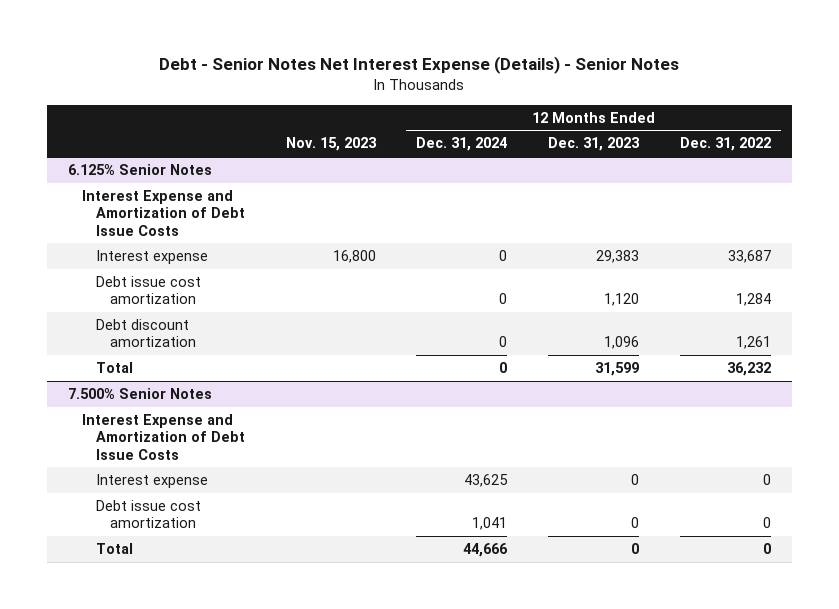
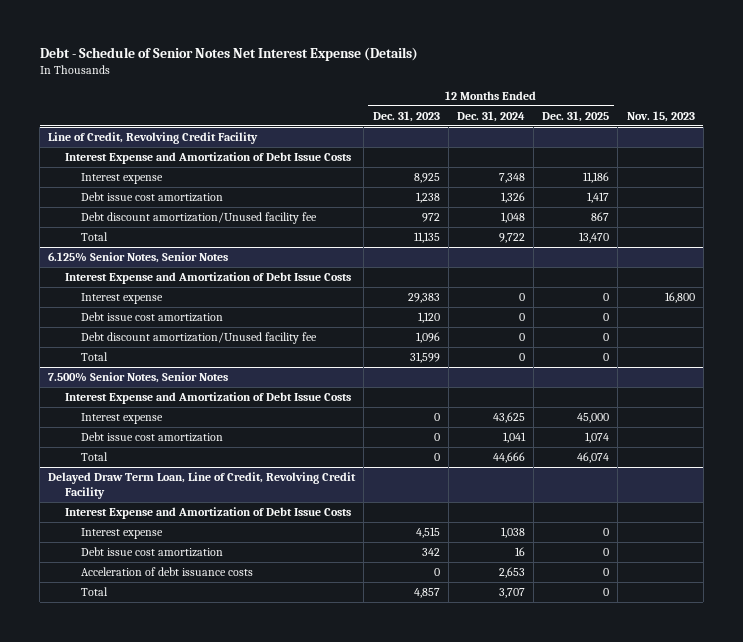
[159,56,680,75] Debt - Senior Notes Net Interest Expense (Details) - Senior Notes -> [39,47,418,62] Debt - Schedule of Senior Notes Net Interest Expense (Details)
[680,137,772,152] Dec. 31, 2022 -> none
none -> [542,110,610,122] Dec. 31, 2025
[67,164,212,176] 6.125% Senior Notes -> none
none -> [48,131,259,144] Line of Credit, Revolving Credit Facility
none -> [81,172,164,184] Interest expense
none -> [81,191,224,202] Debt issue cost amortization
none -> [81,211,318,224] Debt discount amortization/Unused facility fee
none -> [81,231,109,241] Total
none -> [48,251,229,263] 6.125% Senior Notes, Senior Notes
none -> [64,271,351,284] Interest Expense and Amortization of Debt Issue Costs
[95,319,196,348] Debt discount amortization -> [81,331,318,344] Debt discount amortization/Unused facility fee
[67,388,212,400] 7.500% Senior Notes -> [48,371,229,383] 7.500% Senior Notes, Senior Notes
none -> [48,471,357,499] Delayed Draw Term Loan, Line of Credit, Revolving Credit Facility
none -> [64,506,351,519] Interest Expense and Amortization of Debt Issue Costs
none -> [81,527,164,539] Interest expense
none -> [81,546,224,557] Debt issue cost amortization
none -> [81,566,254,576] Acceleration of debt issuance costs
none -> [81,586,109,596] Total

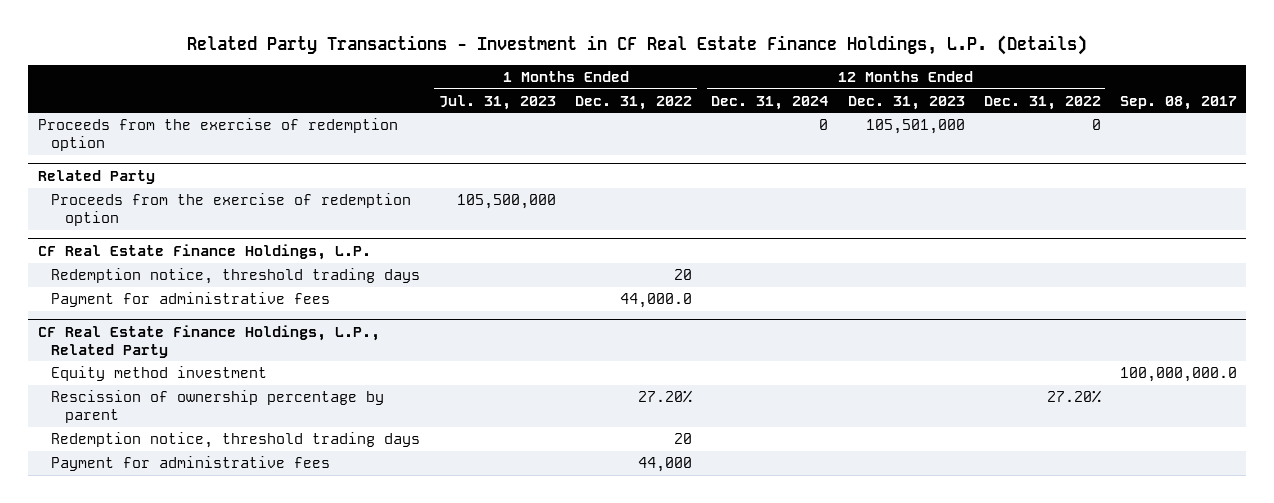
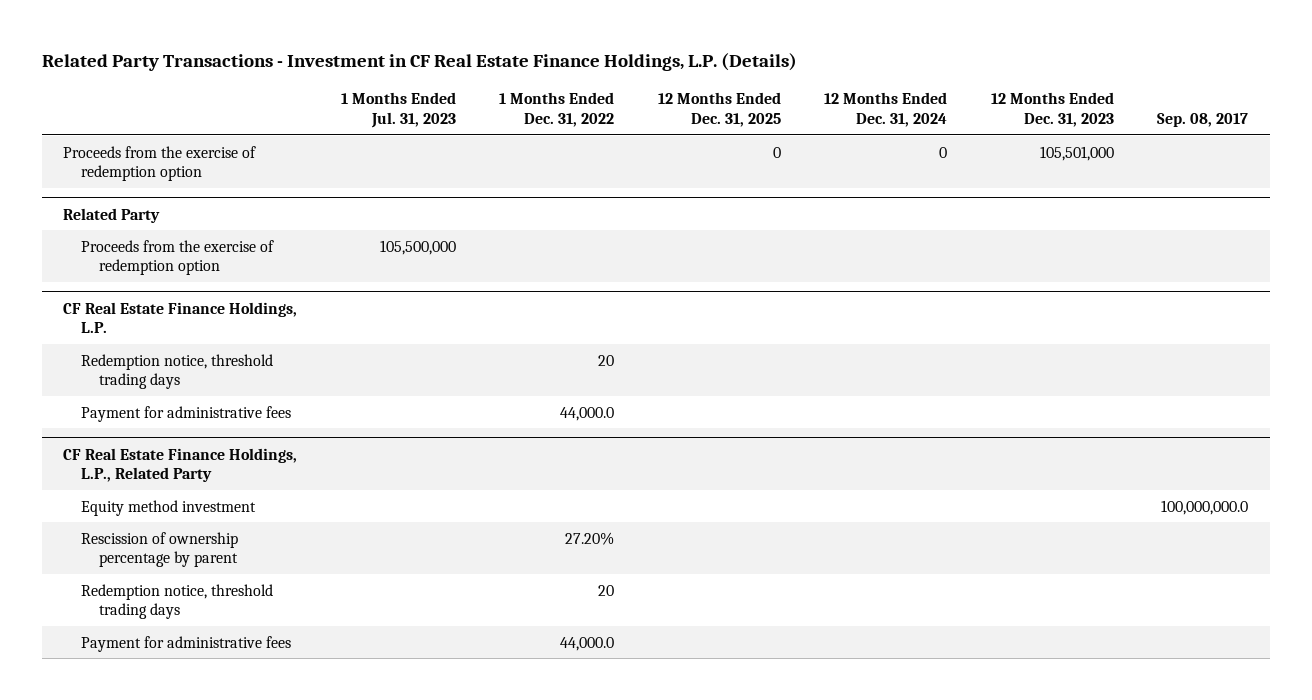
[983,95,1101,110] Dec. 31, 2022 -> none
none -> [657,92,781,127] 12 Months Ended Dec. 31, 2025
[638,456,693,472] 44,000 -> [560,636,615,651] 44,000.0

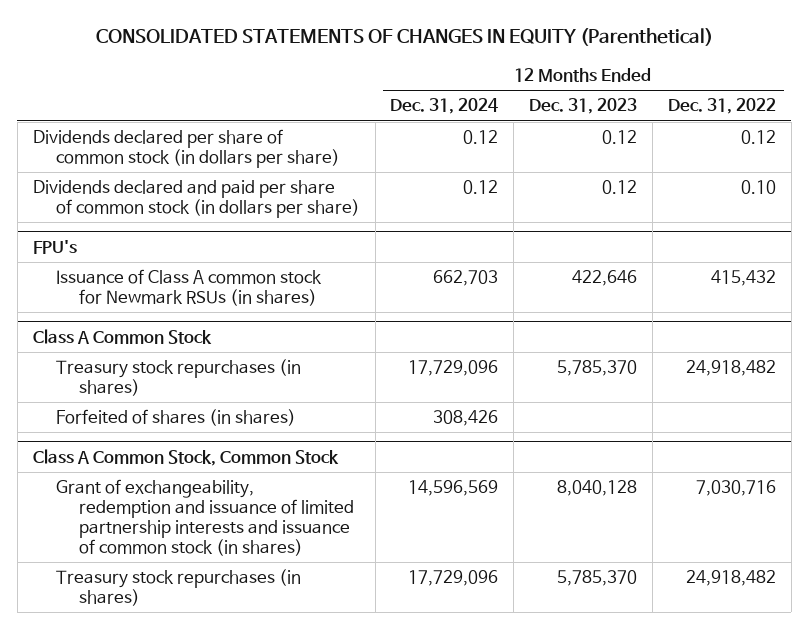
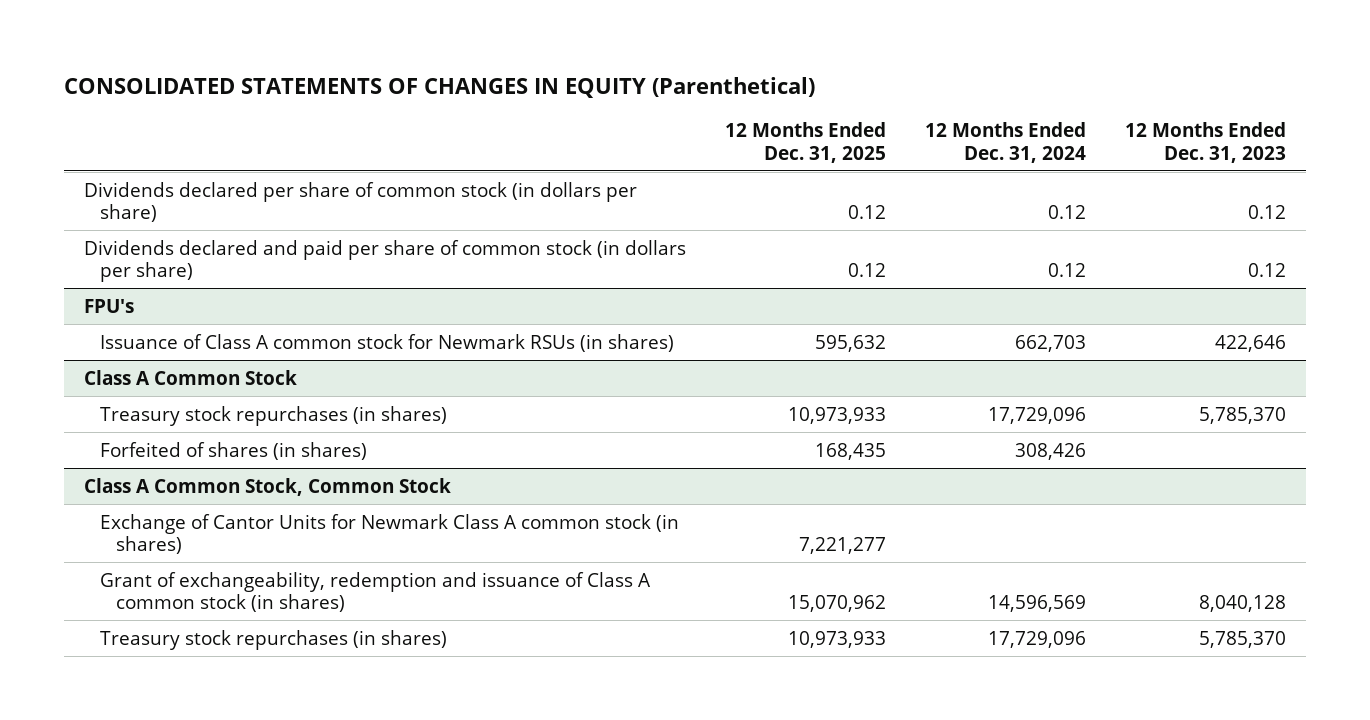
[667,98,776,115] Dec. 31, 2022 -> none
none -> [724,122,886,163] 12 Months Ended Dec. 31, 2025
none -> [100,513,680,555] Exchange of Cantor Units for Newmark Class A common stock (in shares)
[55,479,354,556] Grant of exchangeability, redemption and issuance of limited partnership interests and issuance of common stock (in shares) -> [100,571,652,613] Grant of exchangeability, redemption and issuance of Class A common stock (in shares)

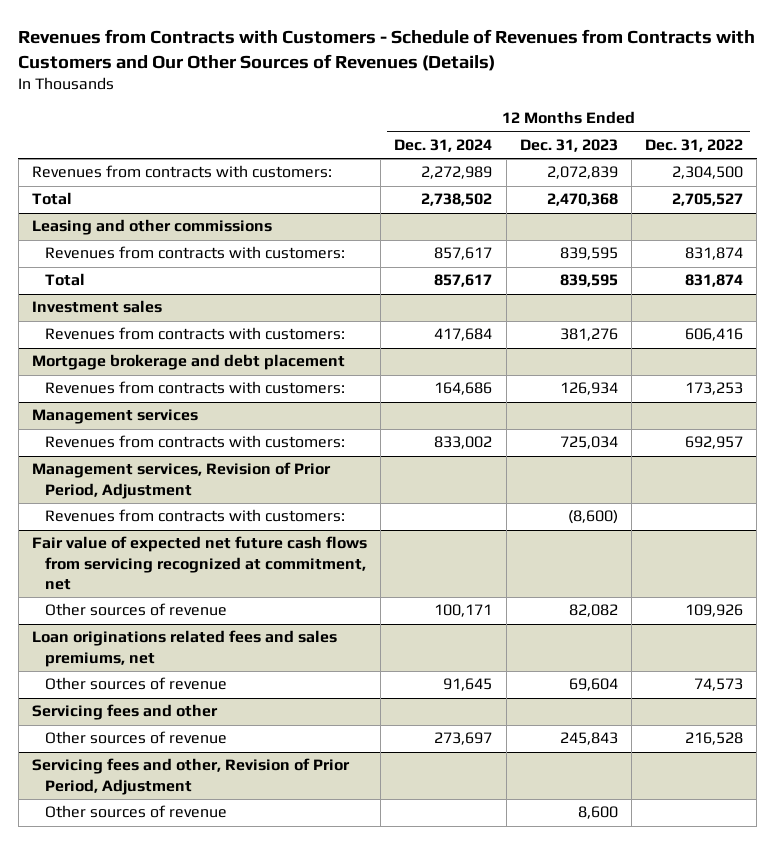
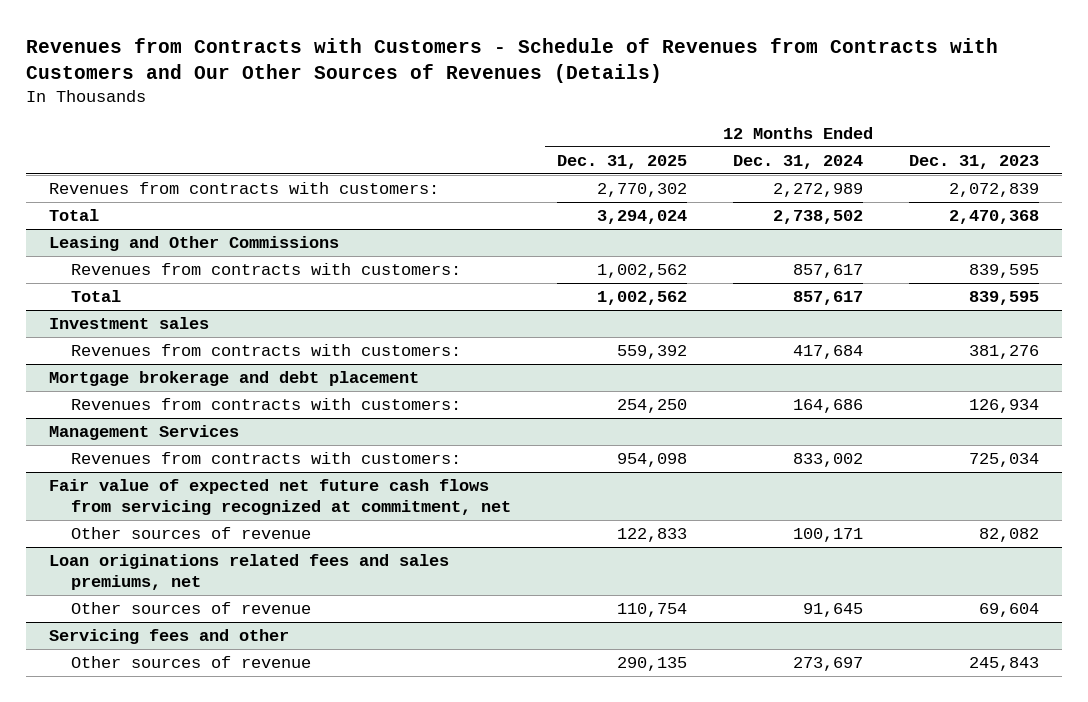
[645,139,744,153] Dec. 31, 2022 -> none
none -> [556,155,687,170] Dec. 31, 2025
[31,219,272,236] Leasing and other commissions -> [49,236,340,252] Leasing and Other Commissions
[31,409,198,425] Management services -> [49,425,240,441] Management Services
[31,462,331,499] Management services, Revision of Prior Period, Adjustment -> none
[45,509,346,523] Revenues from contracts with customers: -> none
[31,758,350,795] Servicing fees and other, Revision of Prior Period, Adjustment -> none
[45,805,228,819] Other sources of revenue -> none

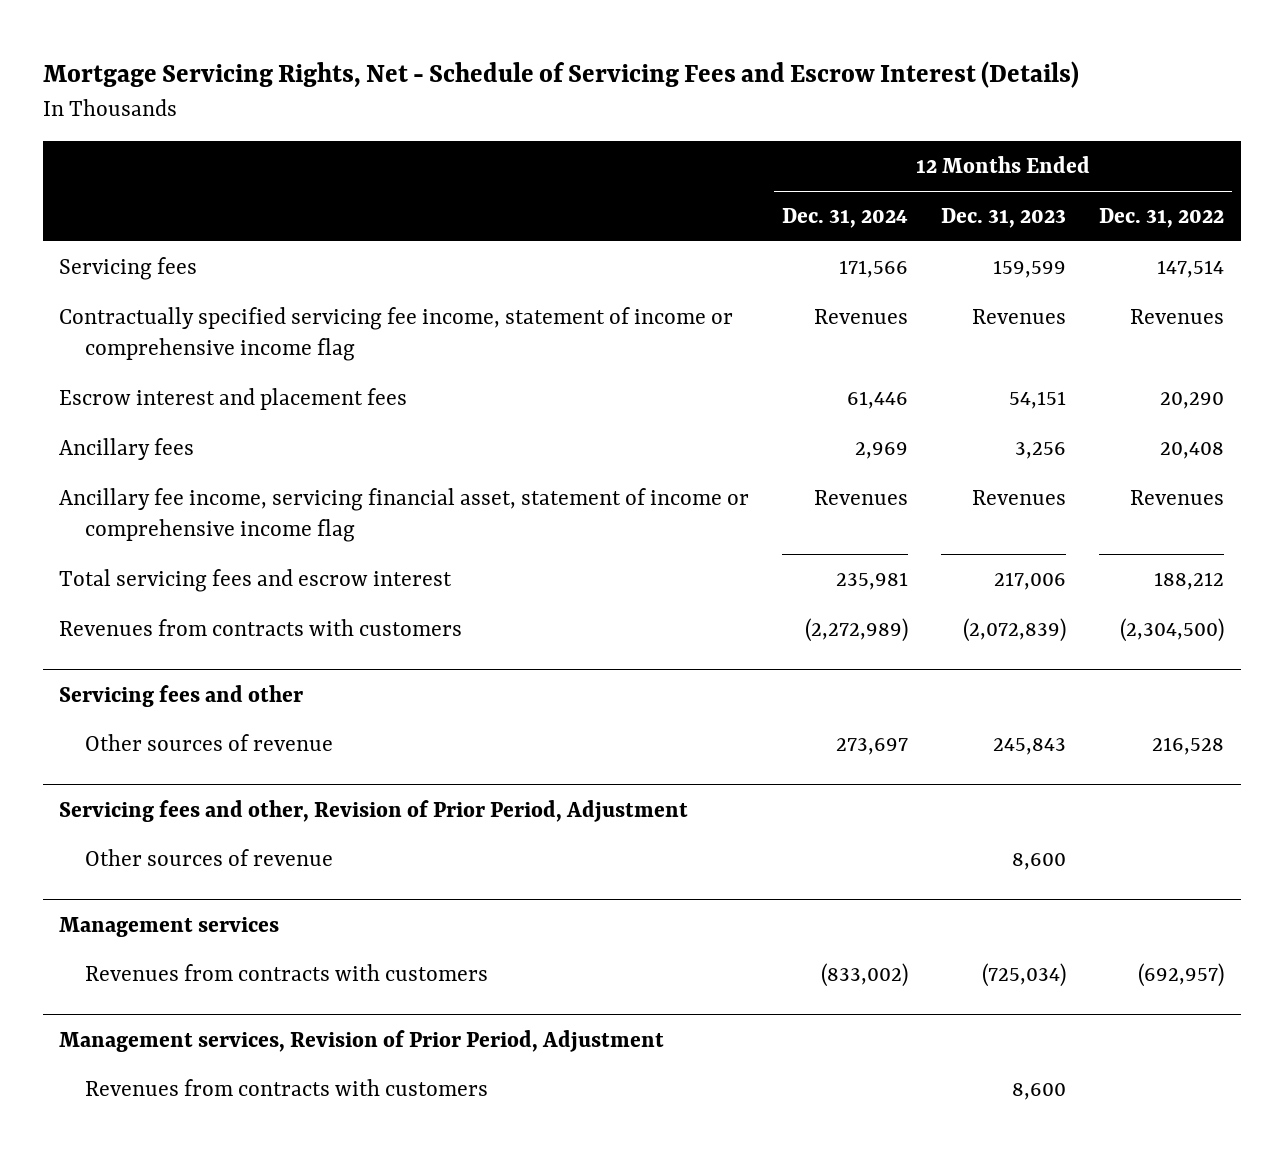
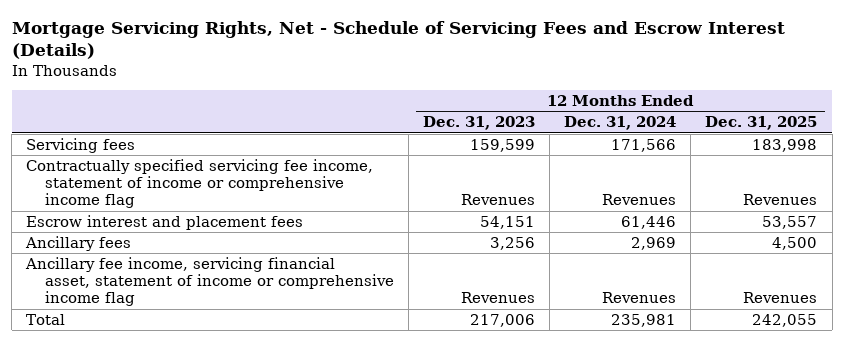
[1099,208,1225,229] Dec. 31, 2022 -> none
none -> [705,116,818,131] Dec. 31, 2025
[59,619,463,637] Revenues from contracts with customers -> none
[59,684,304,707] Servicing fees and other -> none
[85,734,334,752] Other sources of revenue -> none
[59,799,689,822] Servicing fees and other, Revision of Prior Period, Adjustment -> none
[85,849,334,867] Other sources of revenue -> none
[59,916,280,937] Management services -> none
[85,964,489,982] Revenues from contracts with customers -> none
[59,1029,665,1052] Management services, Revision of Prior Period, Adjustment -> none
[85,1079,489,1097] Revenues from contracts with customers -> none
[59,569,453,593] Total servicing fees and escrow interest -> [26,313,66,325] Total

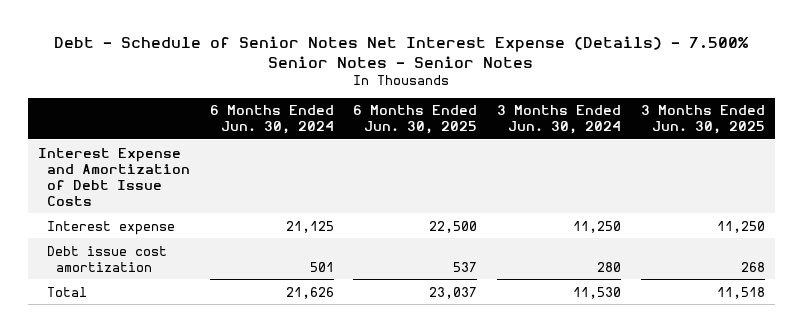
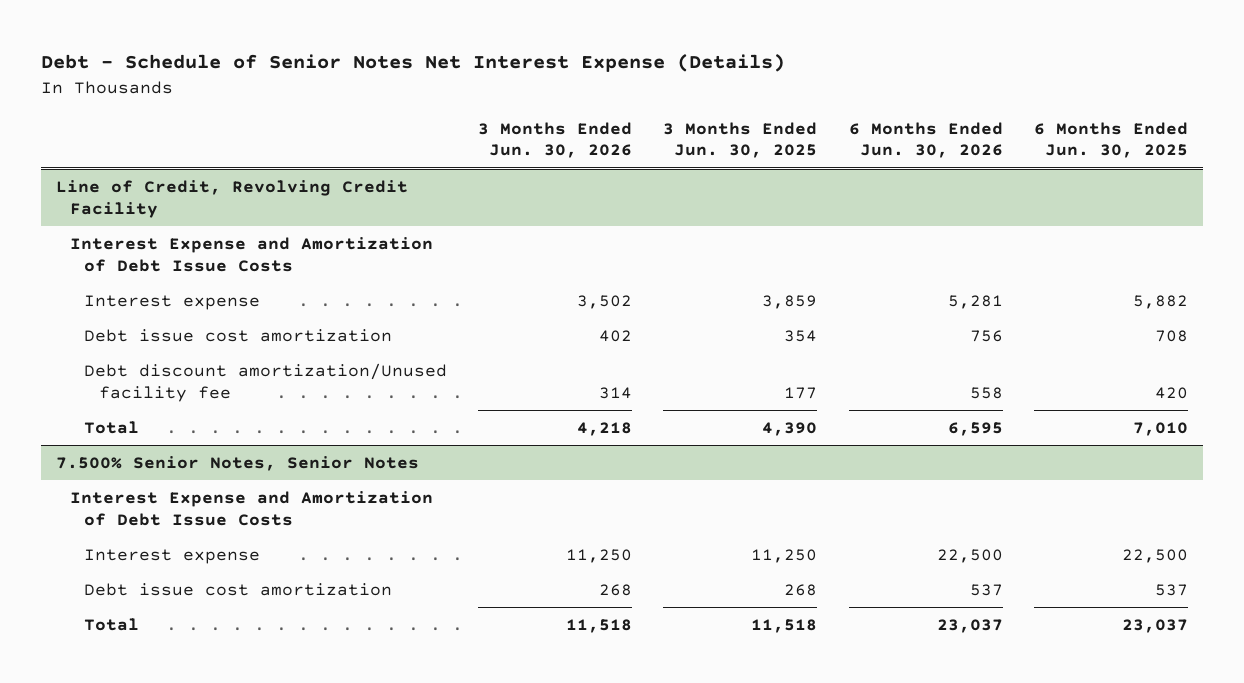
[54,35,750,68] Debt - Schedule of Senior Notes Net Interest Expense (Details) - 7.500% Senior Notes - Senior Notes -> [40,54,785,73] Debt - Schedule of Senior Notes Net Interest Expense (Details)
[209,105,334,135] 6 Months Ended Jun. 30, 2024 -> none
[496,105,621,135] 3 Months Ended Jun. 30, 2024 -> none
none -> [478,121,633,159] 3 Months Ended Jun. 30, 2026
none -> [848,121,1003,159] 6 Months Ended Jun. 30, 2026
none -> [56,179,409,218] Line of Credit, Revolving Credit Facility
none -> [84,294,261,310] Interest expense
none -> [84,328,393,342] Debt issue cost amortization
none -> [84,362,448,402] Debt discount amortization/Unused facility fee
none -> [84,420,140,434] Total
none -> [56,455,420,471] 7.500% Senior Notes, Senior Notes
none -> [70,490,434,526] Interest Expense and Amortization of Debt Issue Costs

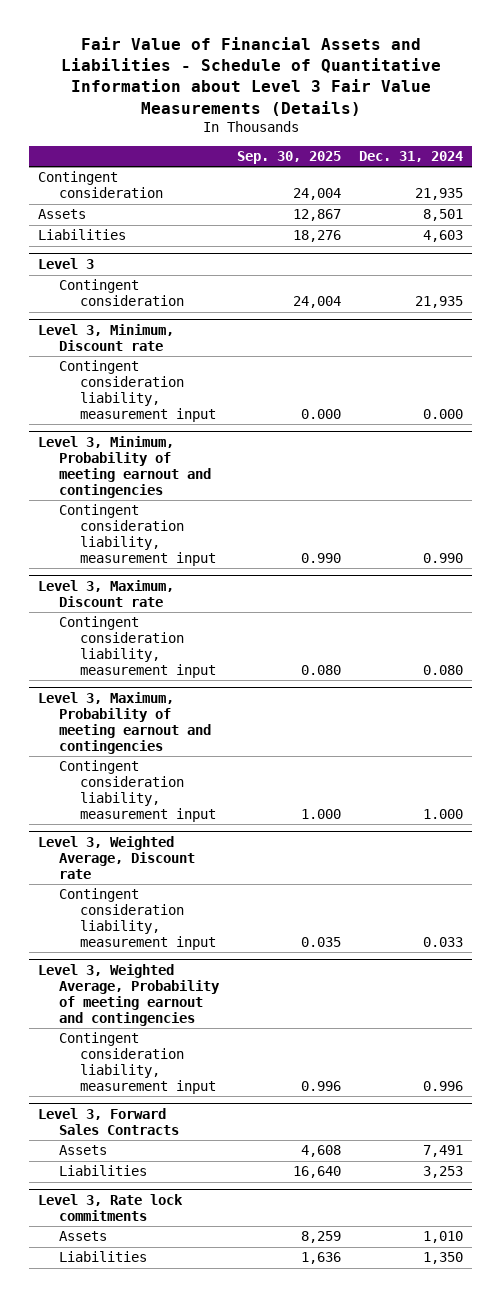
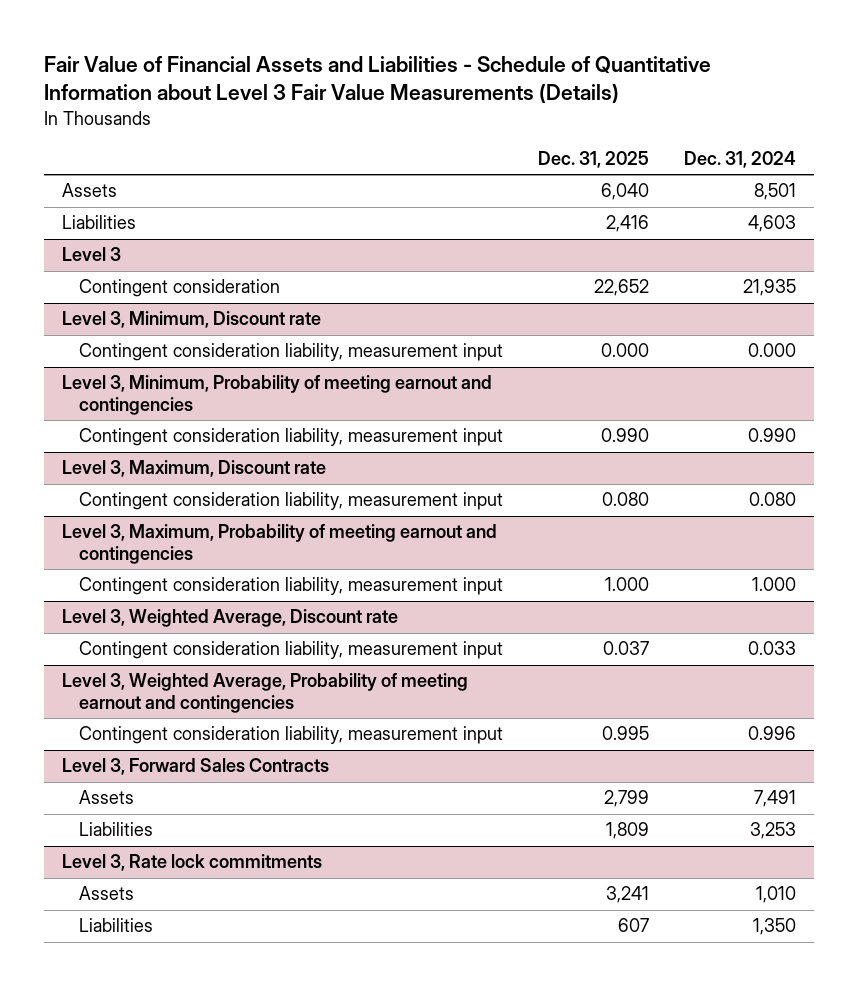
[237,150,342,164] Sep. 30, 2025 -> none
none -> [537,151,649,169] Dec. 31, 2025
[37,171,163,199] Contingent consideration -> none

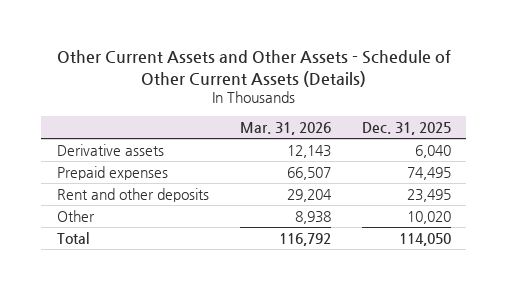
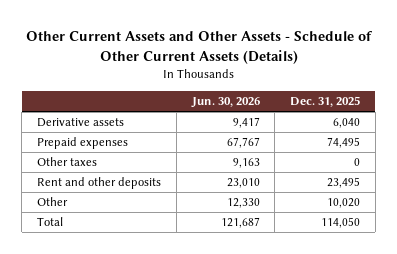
[239,121,331,135] Mar. 31, 2026 -> none
none -> [190,97,260,109] Jun. 30, 2026
none -> [36,157,97,167] Other taxes

